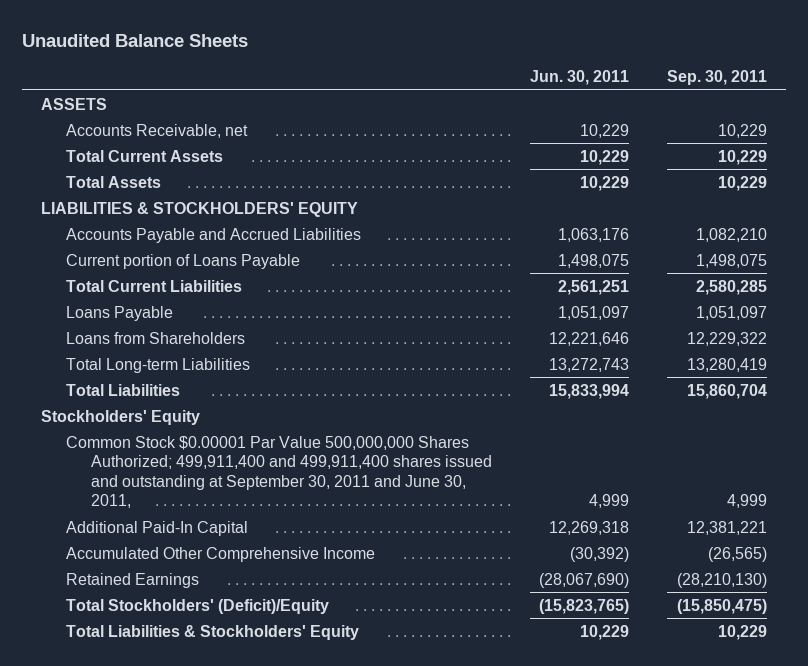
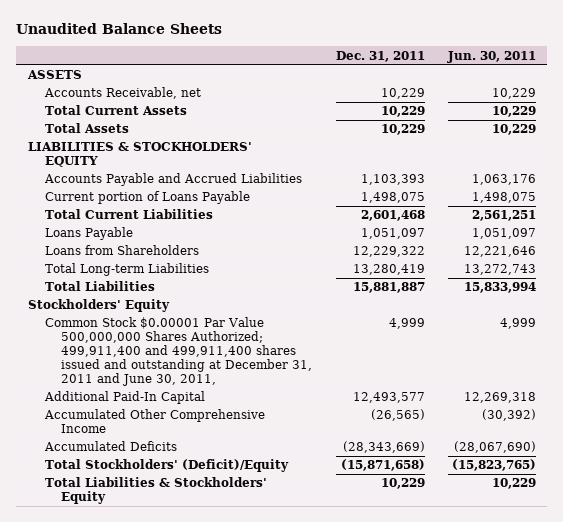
[666,69,767,85] Sep. 30, 2011 -> none
none -> [335,50,425,62] Dec. 31, 2011
[66,435,492,508] Common Stock $0.00001 Par Value 500,000,000 Shares Authorized; 499,911,400 and 499,911,400 shares issued and outstanding at September 30, 2011 and June 30, 2011, -> [44,317,313,387] Common Stock $0.00001 Par Value 500,000,000 Shares Authorized; 499,911,400 and 499,911,400 shares issued and outstanding at December 31, 2011 and June 30, 2011,
[66,572,200,588] Retained Earnings -> [43,441,177,452] Accumulated Deficits

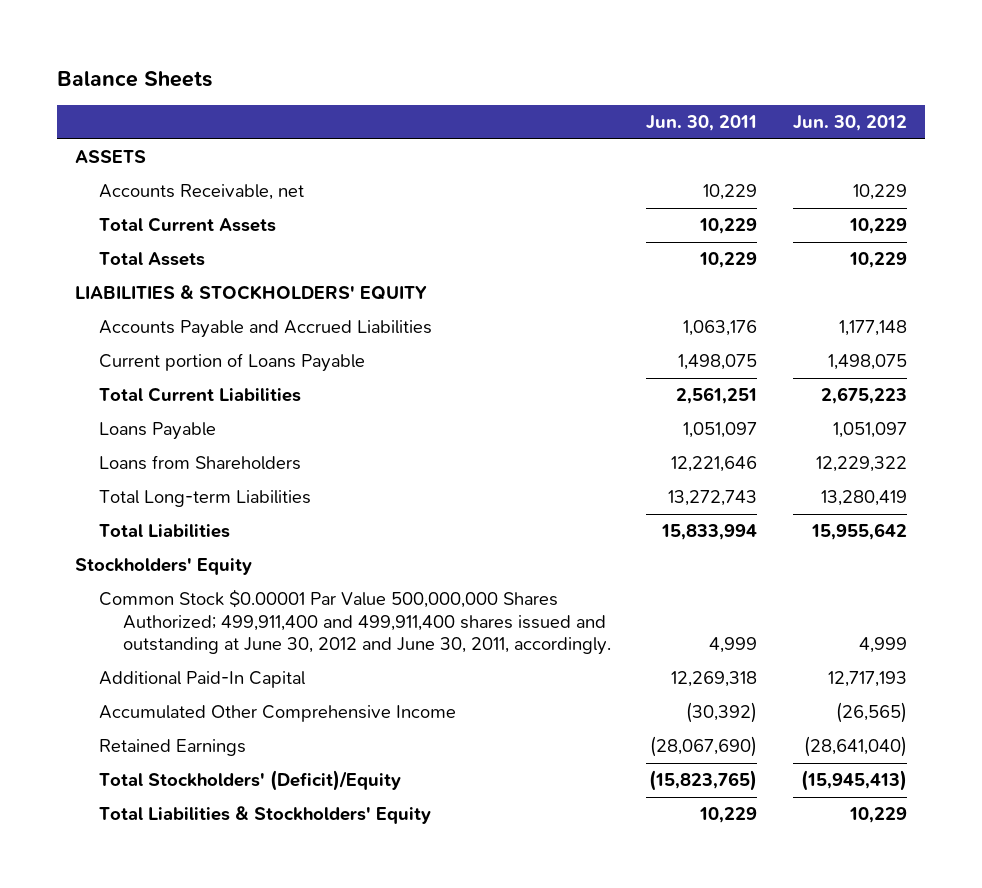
[16,23,223,35] Unaudited Balance Sheets -> [57,71,213,88] Balance Sheets
[335,50,425,62] Dec. 31, 2011 -> none
none -> [792,115,907,132] Jun. 30, 2012
[44,317,313,387] Common Stock $0.00001 Par Value 500,000,000 Shares Authorized; 499,911,400 and 499,911,400 shares issued and outstanding at December 31, 2011 and June 30, 2011, -> [98,589,612,655] Common Stock $0.00001 Par Value 500,000,000 Shares Authorized; 499,911,400 and 499,911,400 shares issued and outstanding at June 30, 2012 and June 30, 2011, accordingly.
[43,441,177,452] Accumulated Deficits -> [98,739,246,757] Retained Earnings

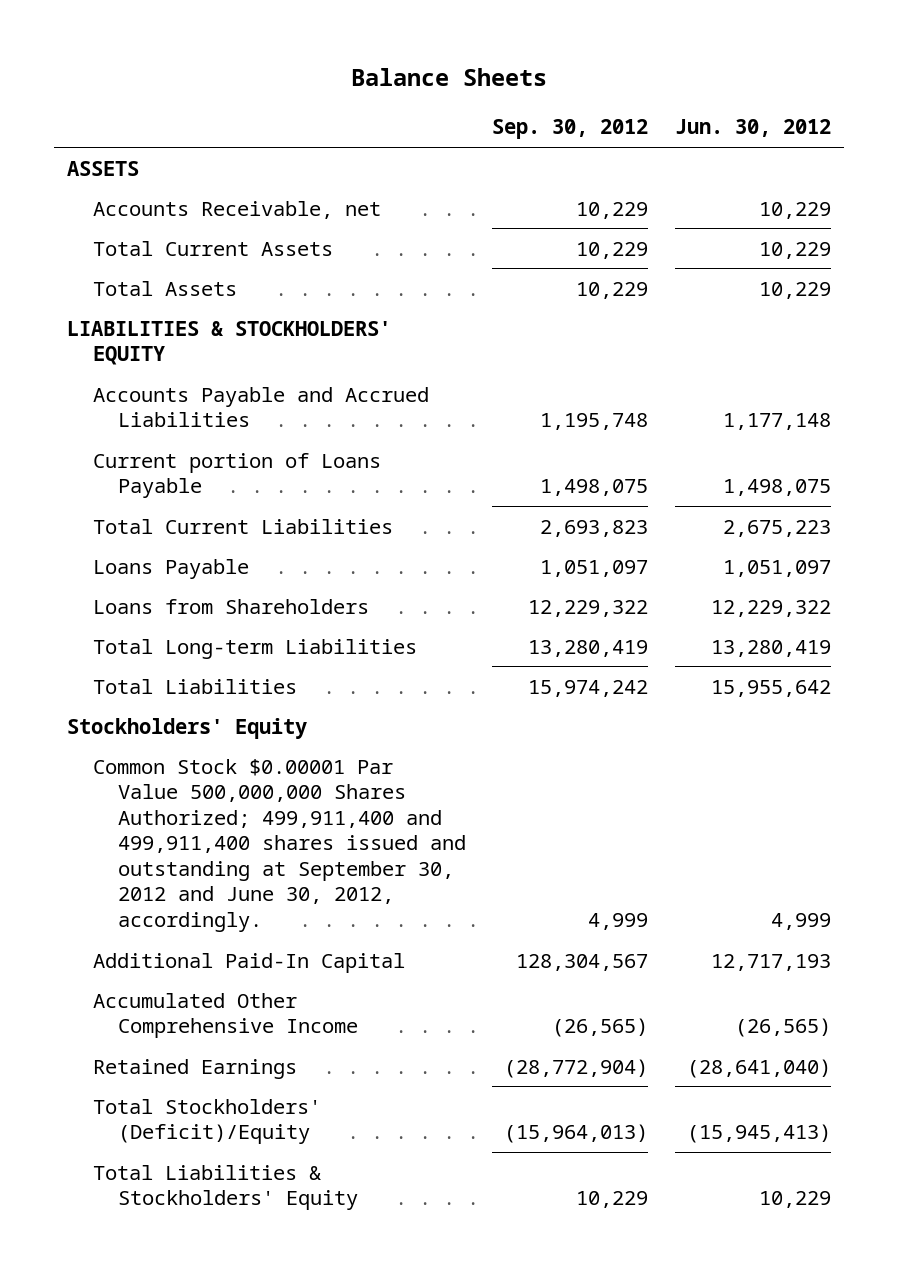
[646,115,758,132] Jun. 30, 2011 -> none
none -> [492,119,649,140] Sep. 30, 2012
[98,589,612,655] Common Stock $0.00001 Par Value 500,000,000 Shares Authorized; 499,911,400 and 499,911,400 shares issued and outstanding at June 30, 2012 and June 30, 2011, accordingly. -> [92,758,467,932] Common Stock $0.00001 Par Value 500,000,000 Shares Authorized; 499,911,400 and 499,911,400 shares issued and outstanding at September 30, 2012 and June 30, 2012, accordingly.

